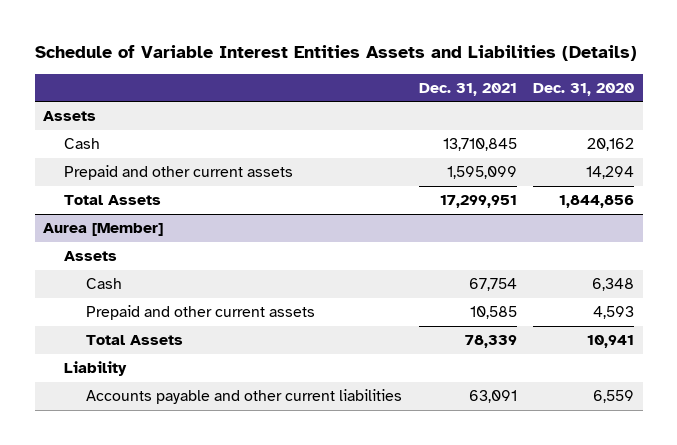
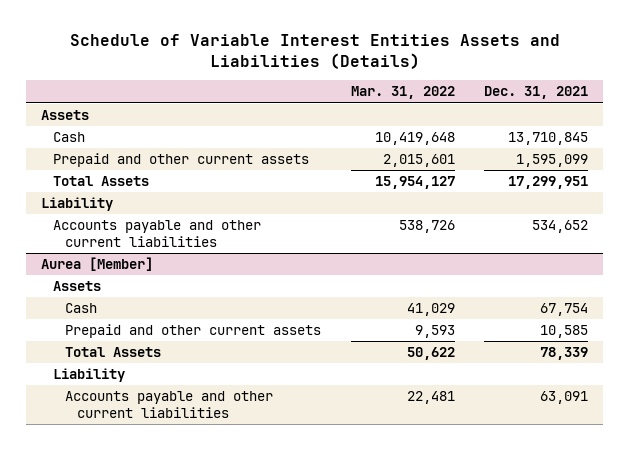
[533,82,635,96] Dec. 31, 2020 -> none
none -> [350,86,455,100] Mar. 31, 2022
none -> [40,197,113,212] Liability
none -> [52,220,261,247] Accounts payable and other current liabilities

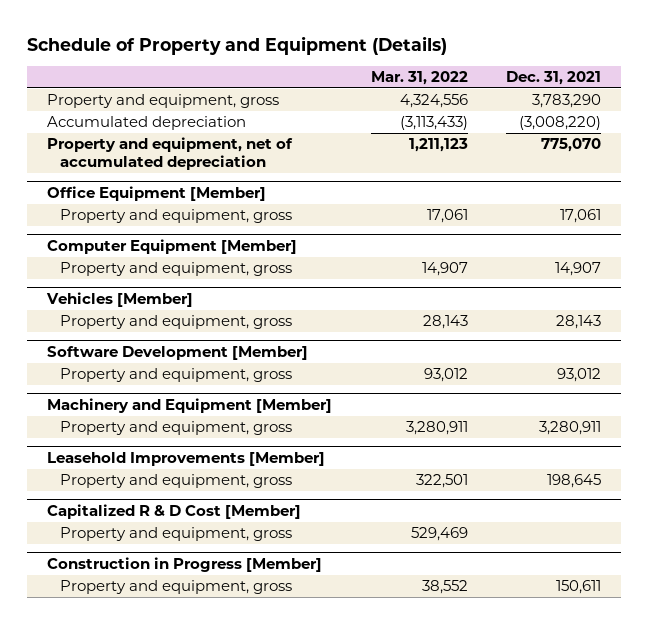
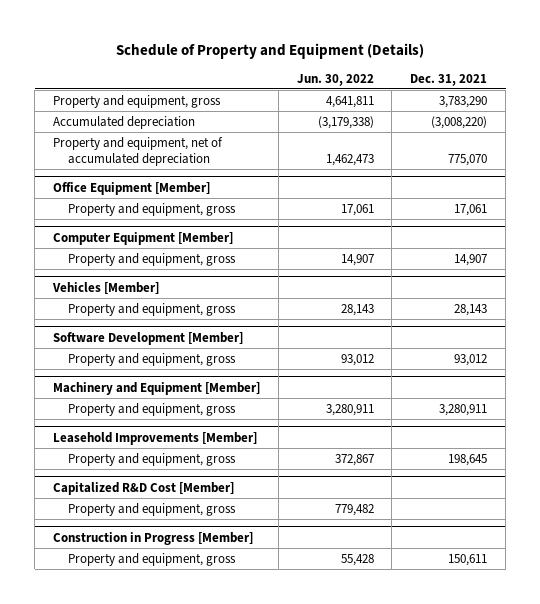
[370,71,468,86] Mar. 31, 2022 -> none
none -> [296,73,374,86] Jun. 30, 2022
[46,504,301,520] Capitalized R & D Cost [Member] -> [52,481,234,495] Capitalized R&D Cost [Member]

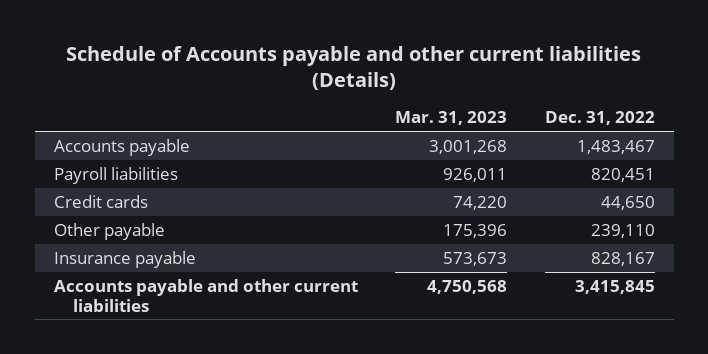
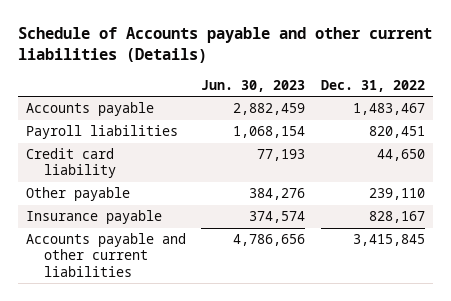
[395,111,508,126] Mar. 31, 2023 -> none
none -> [201,80,306,93] Jun. 30, 2023
[53,194,148,208] Credit cards -> [25,148,117,179] Credit card liability

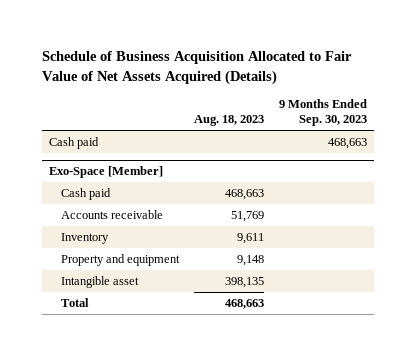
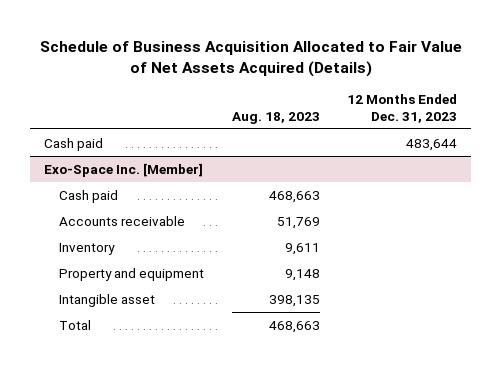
[278,99,367,127] 9 Months Ended Sep. 30, 2023 -> none
none -> [346,94,457,123] 12 Months Ended Dec. 31, 2023
[49,166,164,179] Exo-Space [Member] -> [44,162,204,177] Exo-Space Inc. [Member]

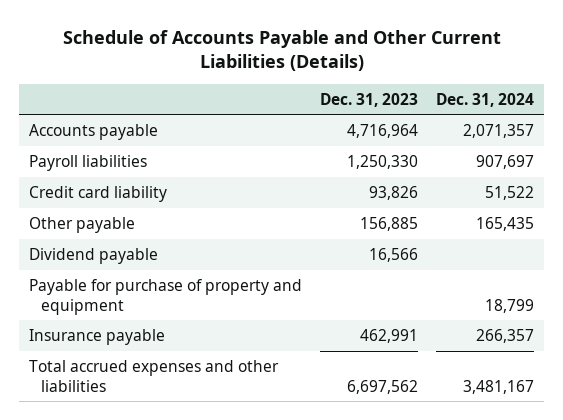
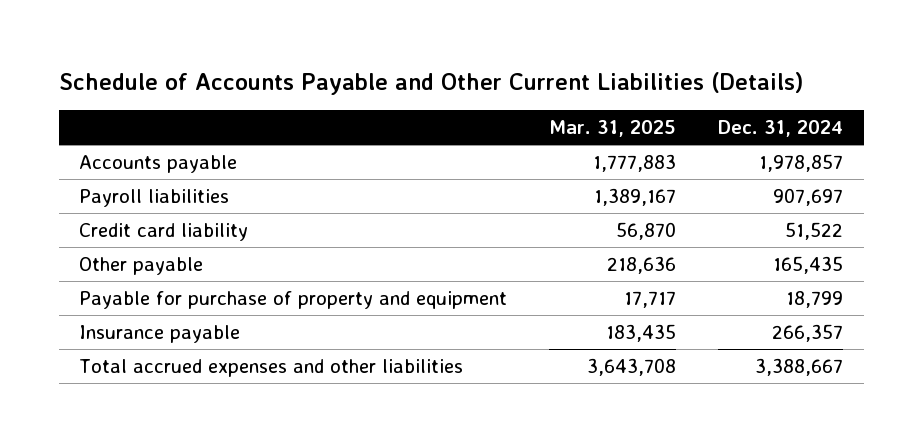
[320,92,419,107] Dec. 31, 2023 -> none
none -> [549,120,677,138] Mar. 31, 2025
[463,123,535,138] 2,071,357 -> [759,153,844,172] 1,978,857
[28,247,158,264] Dividend payable -> none
[463,379,535,394] 3,481,167 -> [755,357,844,376] 3,388,667

